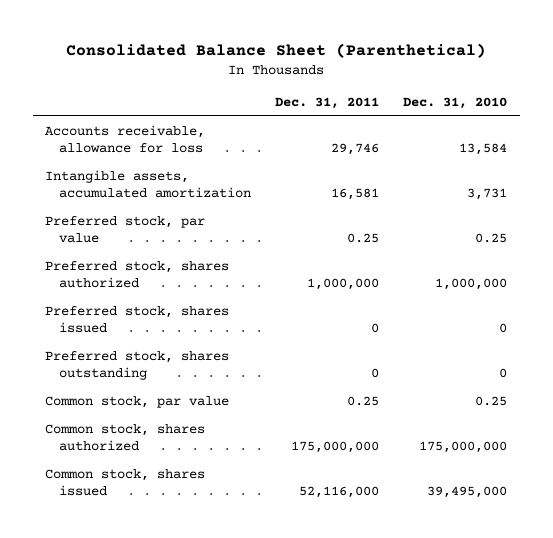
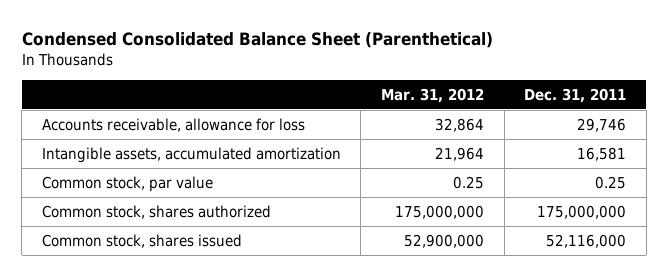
[66,43,487,59] Consolidated Balance Sheet (Parenthetical) -> [21,31,493,48] Condensed Consolidated Balance Sheet (Parenthetical)
[403,97,508,110] Dec. 31, 2010 -> none
none -> [381,87,485,103] Mar. 31, 2012
[45,215,206,243] Preferred stock, par value -> none
[45,260,230,288] Preferred stock, shares authorized -> none
[45,305,230,333] Preferred stock, shares issued -> none
[45,350,230,380] Preferred stock, shares outstanding -> none

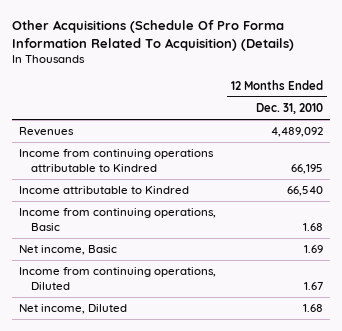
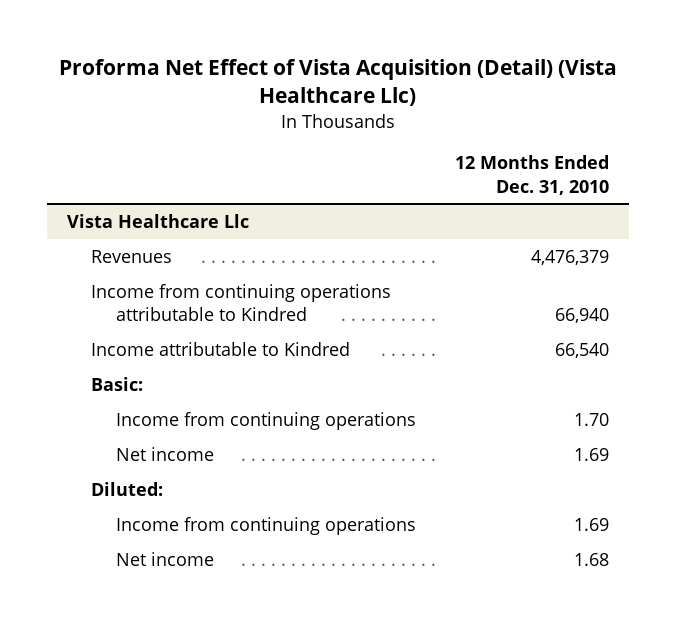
[11,19,294,51] Other Acquisitions (Schedule Of Pro Forma Information Related To Acquisition) (Details) -> [58,59,617,107] Proforma Net Effect of Vista Acquisition (Detail) (Vista Healthcare Llc)
none -> [66,213,249,228] Vista Healthcare Llc
[270,127,323,138] 4,489,092 -> [531,249,610,265] 4,476,379
[290,163,323,174] 66,195 -> [555,307,610,323] 66,940
none -> [91,376,144,391] Basic:
[19,208,217,231] Income from continuing operations, Basic -> [115,411,416,430] Income from continuing operations
[302,222,323,231] 1.68 -> [574,412,610,426] 1.70
[19,245,118,256] Net income, Basic -> [115,446,214,461] Net income
none -> [91,481,164,496] Diluted:
[19,267,217,290] Income from continuing operations, Diluted -> [115,516,416,535] Income from continuing operations
[303,281,323,290] 1.67 -> [574,517,610,531] 1.69
[19,304,128,315] Net income, Diluted -> [115,551,214,566] Net income

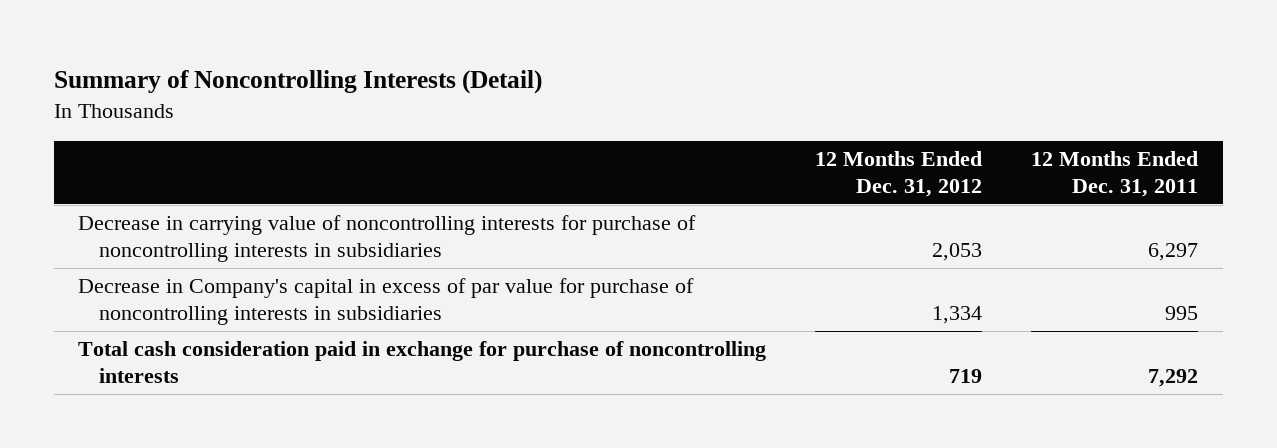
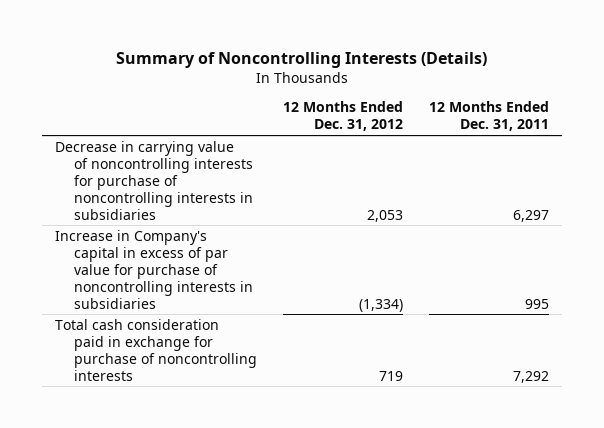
[53,70,542,95] Summary of Noncontrolling Interests (Detail) -> [116,51,488,68] Summary of Noncontrolling Interests (Details)
[78,278,695,326] Decrease in Company's capital in excess of par value for purchase of noncontrolling interests in subsidiaries -> [55,229,253,309] Increase in Company's capital in excess of par value for purchase of noncontrolling interests in subsidiaries
[932,306,983,325] 1,334 -> [358,298,403,312] (1,334)

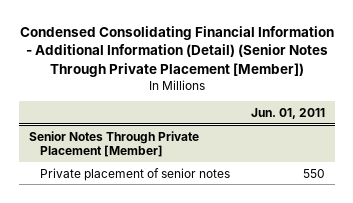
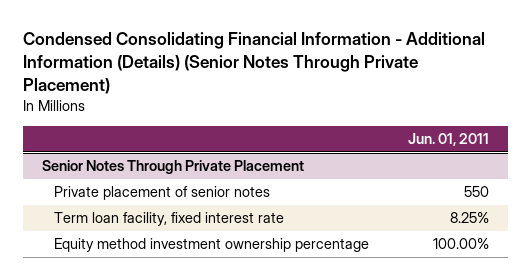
[19,26,334,77] Condensed Consolidating Financial Information - Additional Information (Detail) (Senior Notes Through Private Placement [Member]) -> [22,32,485,95] Condensed Consolidating Financial Information - Additional Information (Details) (Senior Notes Through Private Placement)
[28,130,199,158] Senior Notes Through Private Placement [Member] -> [41,160,304,175] Senior Notes Through Private Placement
none -> [54,212,285,227] Term loan facility, fixed interest rate
none -> [54,238,370,253] Equity method investment ownership percentage

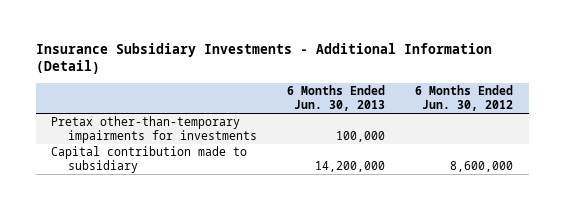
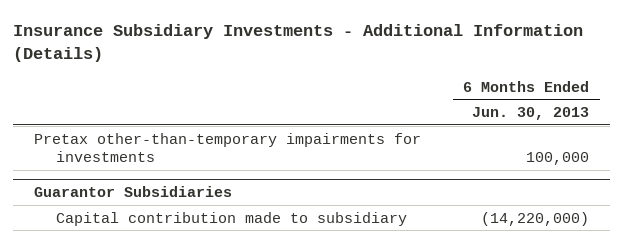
[35,42,492,75] Insurance Subsidiary Investments - Additional Information (Detail) -> [12,23,583,63] Insurance Subsidiary Investments - Additional Information (Details)
[415,85,514,111] 6 Months Ended Jun. 30, 2012 -> none
none -> [33,185,232,197] Guarantor Subsidiaries
[315,161,386,173] 14,200,000 -> [481,211,590,226] (14,220,000)

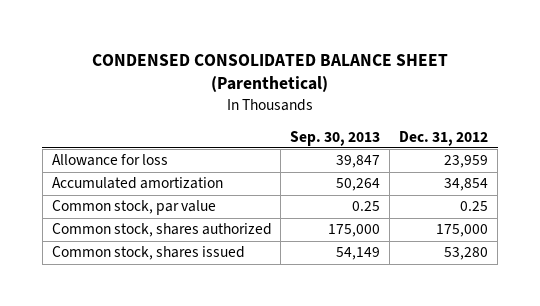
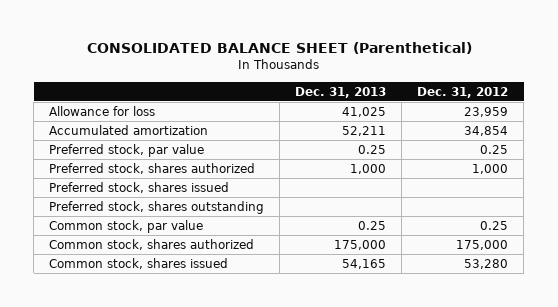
[91,53,448,93] CONDENSED CONSOLIDATED BALANCE SHEET (Parenthetical) -> [86,41,472,54] CONSOLIDATED BALANCE SHEET (Parenthetical)
[290,130,381,146] Sep. 30, 2013 -> none
none -> [295,86,387,98] Dec. 31, 2013
none -> [49,144,205,158] Preferred stock, par value
none -> [49,163,256,175] Preferred stock, shares authorized
none -> [49,182,230,194] Preferred stock, shares issued
none -> [49,201,265,215] Preferred stock, shares outstanding

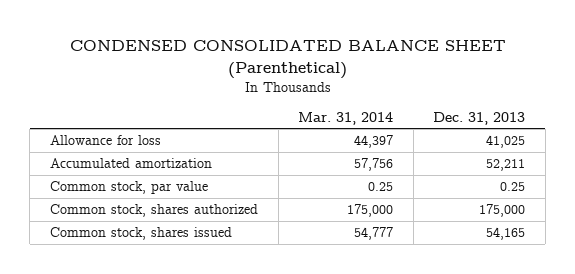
[86,41,472,54] CONSOLIDATED BALANCE SHEET (Parenthetical) -> [69,40,506,79] CONDENSED CONSOLIDATED BALANCE SHEET (Parenthetical)
[417,86,509,98] Dec. 31, 2012 -> none
none -> [298,111,394,125] Mar. 31, 2014
[49,144,205,158] Preferred stock, par value -> none
[49,163,256,175] Preferred stock, shares authorized -> none
[49,182,230,194] Preferred stock, shares issued -> none
[49,201,265,215] Preferred stock, shares outstanding -> none

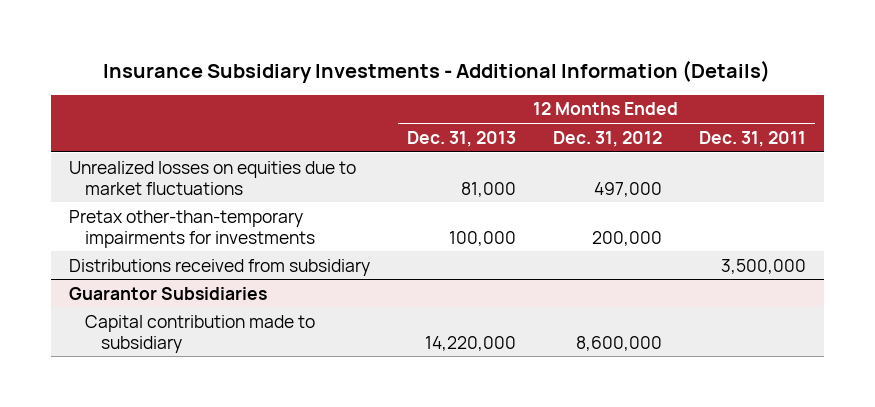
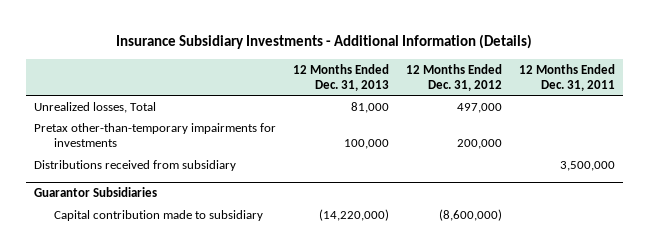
[69,160,357,195] Unrealized losses on equities due to market fluctuations -> [34,101,157,113] Unrealized losses, Total
[424,335,516,351] 14,220,000 -> [318,208,389,221] (14,220,000)
[575,335,662,351] 8,600,000 -> [438,208,502,221] (8,600,000)

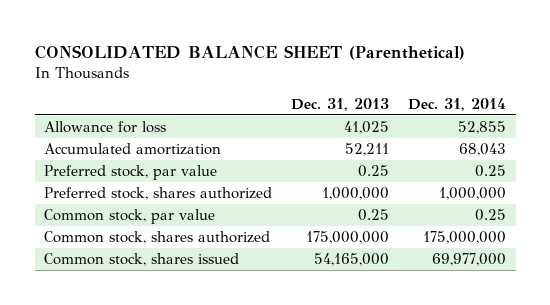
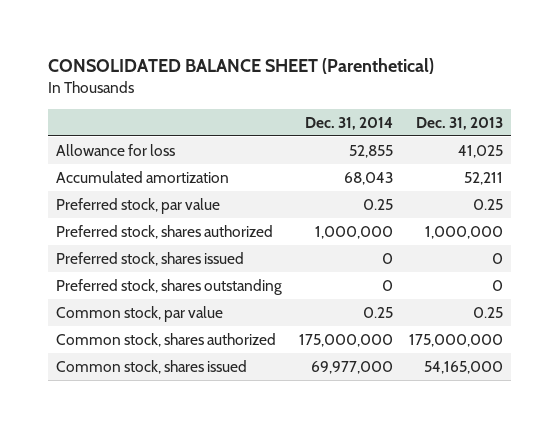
none -> [56,251,245,266] Preferred stock, shares issued
none -> [56,278,283,295] Preferred stock, shares outstanding

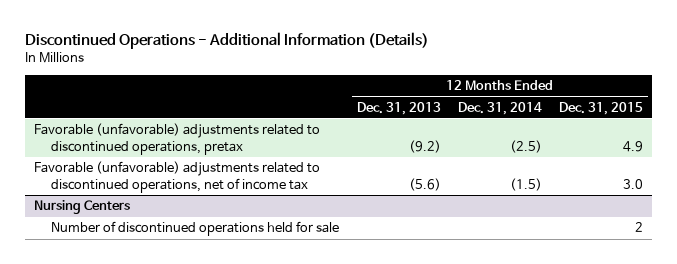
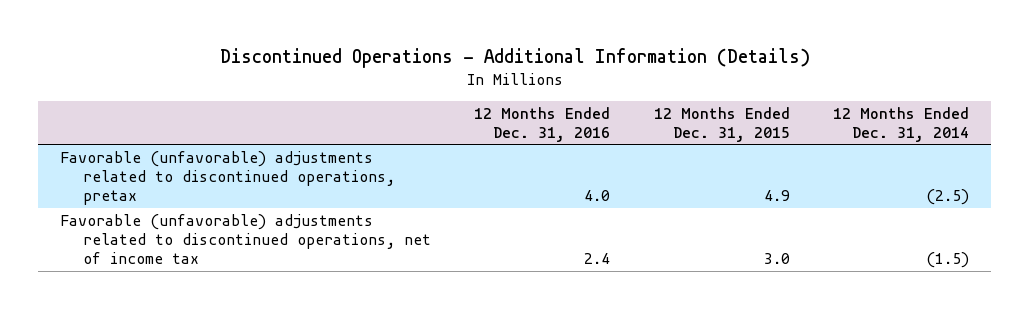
[356,101,441,115] Dec. 31, 2013 -> none
none -> [474,106,611,142] 12 Months Ended Dec. 31, 2016
[33,200,130,215] Nursing Centers -> none
[51,221,340,237] Number of discontinued operations held for sale -> none

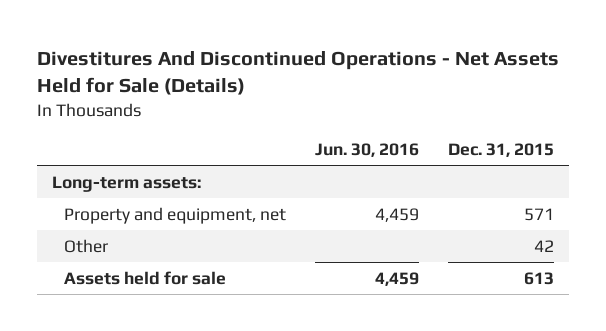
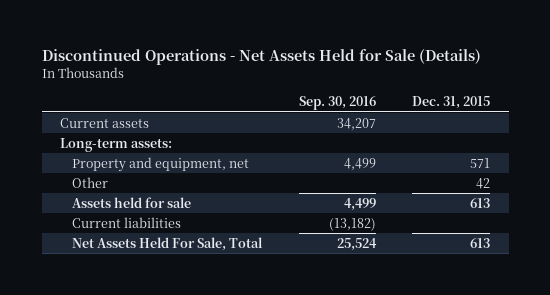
[37,50,560,95] Divestitures And Discontinued Operations - Net Assets Held for Sale (Details) -> [41,49,481,66] Discontinued Operations - Net Assets Held for Sale (Details)
[315,142,420,157] Jun. 30, 2016 -> none
none -> [298,96,376,111] Sep. 30, 2016
none -> [59,117,149,128] Current assets
none -> [71,216,181,228] Current liabilities
none -> [71,236,263,251] Net Assets Held For Sale, Total

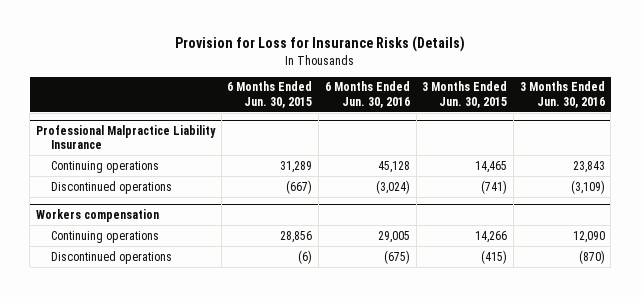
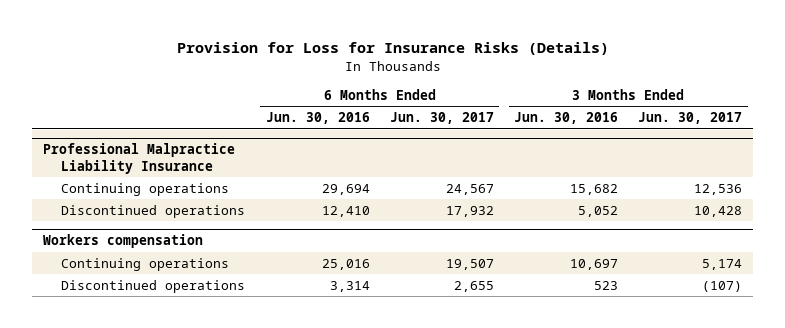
[227,81,313,108] 6 Months Ended Jun. 30, 2015 -> none
[422,81,508,108] 3 Months Ended Jun. 30, 2015 -> none
none -> [389,112,494,125] Jun. 30, 2017
none -> [638,112,743,125] Jun. 30, 2017
[377,160,410,173] 45,128 -> [321,183,370,195] 29,694
[572,160,605,173] 23,843 -> [570,183,619,195] 15,682
[375,179,410,194] (3,024) -> [321,205,370,217] 12,410
[570,179,605,194] (3,109) -> [578,205,619,217] 5,052
[377,230,410,243] 29,005 -> [321,258,370,270] 25,016
[572,230,605,243] 12,090 -> [570,258,619,270] 10,697
[383,249,410,264] (675) -> [329,280,370,292] 3,314
[578,249,605,264] (870) -> [594,280,619,290] 523

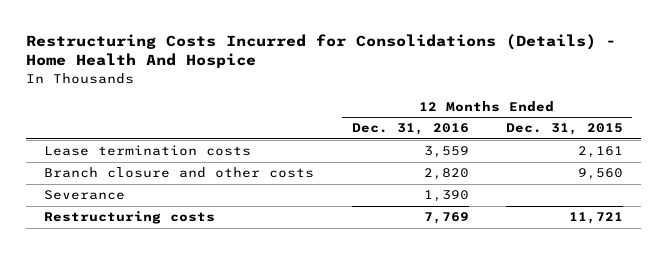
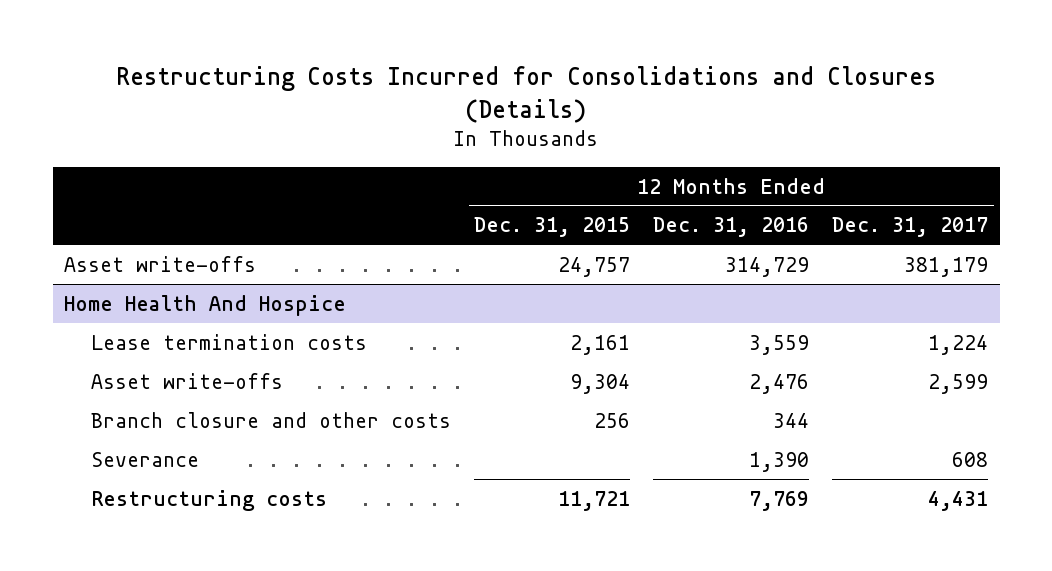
[25,33,616,69] Restructuring Costs Incurred for Consolidations (Details) - Home Health And Hospice -> [116,66,937,123] Restructuring Costs Incurred for Consolidations and Closures (Details)
none -> [832,217,989,238] Dec. 31, 2017
none -> [64,255,257,272] Asset write-offs
none -> [64,294,347,316] Home Health And Hospice
none -> [91,372,284,389] Asset write-offs
[423,168,469,181] 2,820 -> [773,412,810,428] 344
[577,168,623,181] 9,560 -> [594,412,631,428] 256

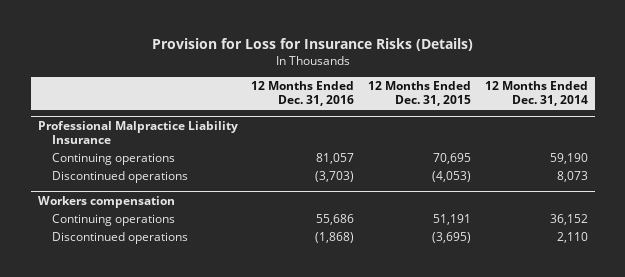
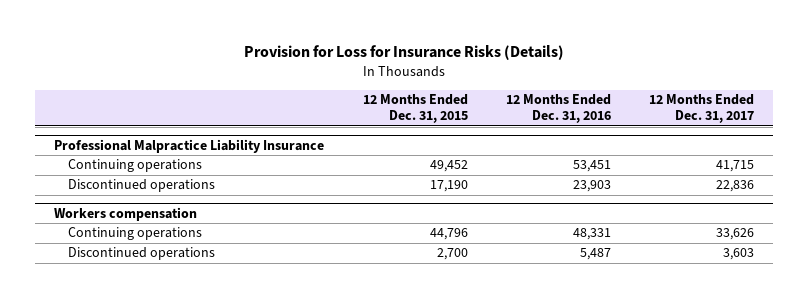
[484,81,588,107] 12 Months Ended Dec. 31, 2014 -> none
none -> [649,94,755,124] 12 Months Ended Dec. 31, 2017
[316,153,355,165] 81,057 -> [572,160,611,173] 53,451
[432,153,471,165] 70,695 -> [429,160,468,173] 49,452
[315,171,355,183] (3,703) -> [572,180,611,193] 23,903
[431,171,471,183] (4,053) -> [429,180,468,193] 17,190
[316,214,355,226] 55,686 -> [572,228,611,241] 48,331
[432,214,471,226] 51,191 -> [429,228,468,241] 44,796
[315,232,355,244] (1,868) -> [579,248,611,261] 5,487
[431,232,471,244] (3,695) -> [436,248,468,261] 2,700

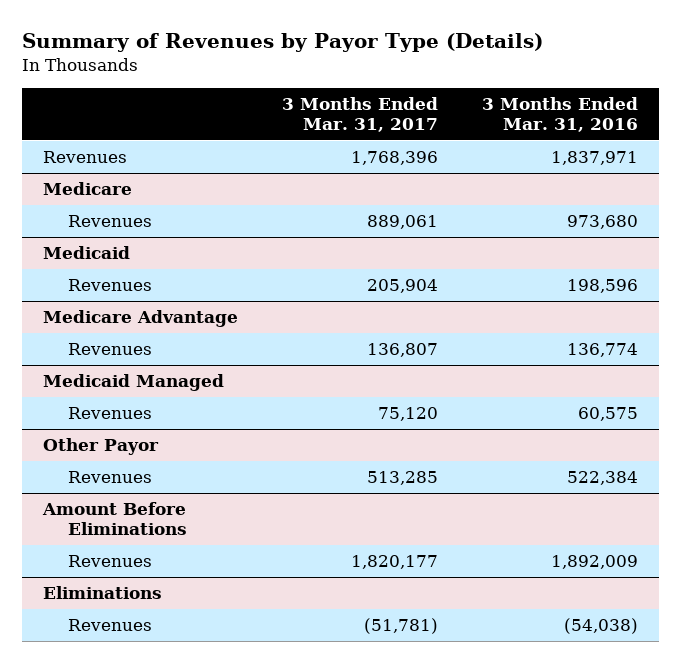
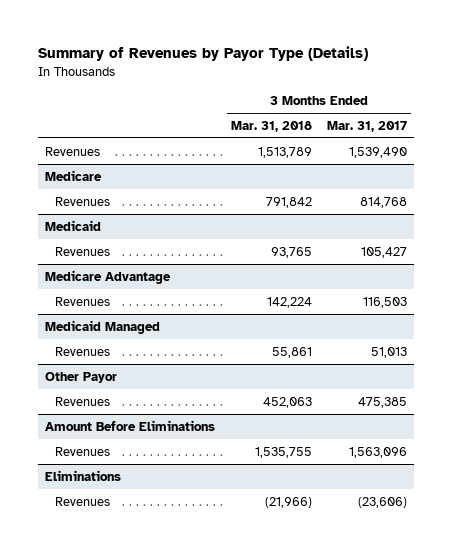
[481,96,638,133] 3 Months Ended Mar. 31, 2016 -> none
none -> [230,121,312,133] Mar. 31, 2018
[350,151,438,166] 1,768,396 -> [348,146,407,158] 1,539,490
[366,215,438,230] 889,061 -> [359,196,407,208] 814,768
[366,279,438,294] 205,904 -> [360,246,407,258] 105,427
[366,343,438,358] 136,807 -> [362,296,407,308] 116,503
[377,407,438,422] 75,120 -> [370,346,407,358] 51,013
[366,471,438,486] 513,285 -> [357,396,407,408] 475,385
[350,555,438,570] 1,820,177 -> [348,446,407,458] 1,563,096
[363,618,438,635] (51,781) -> [357,496,407,508] (23,606)

